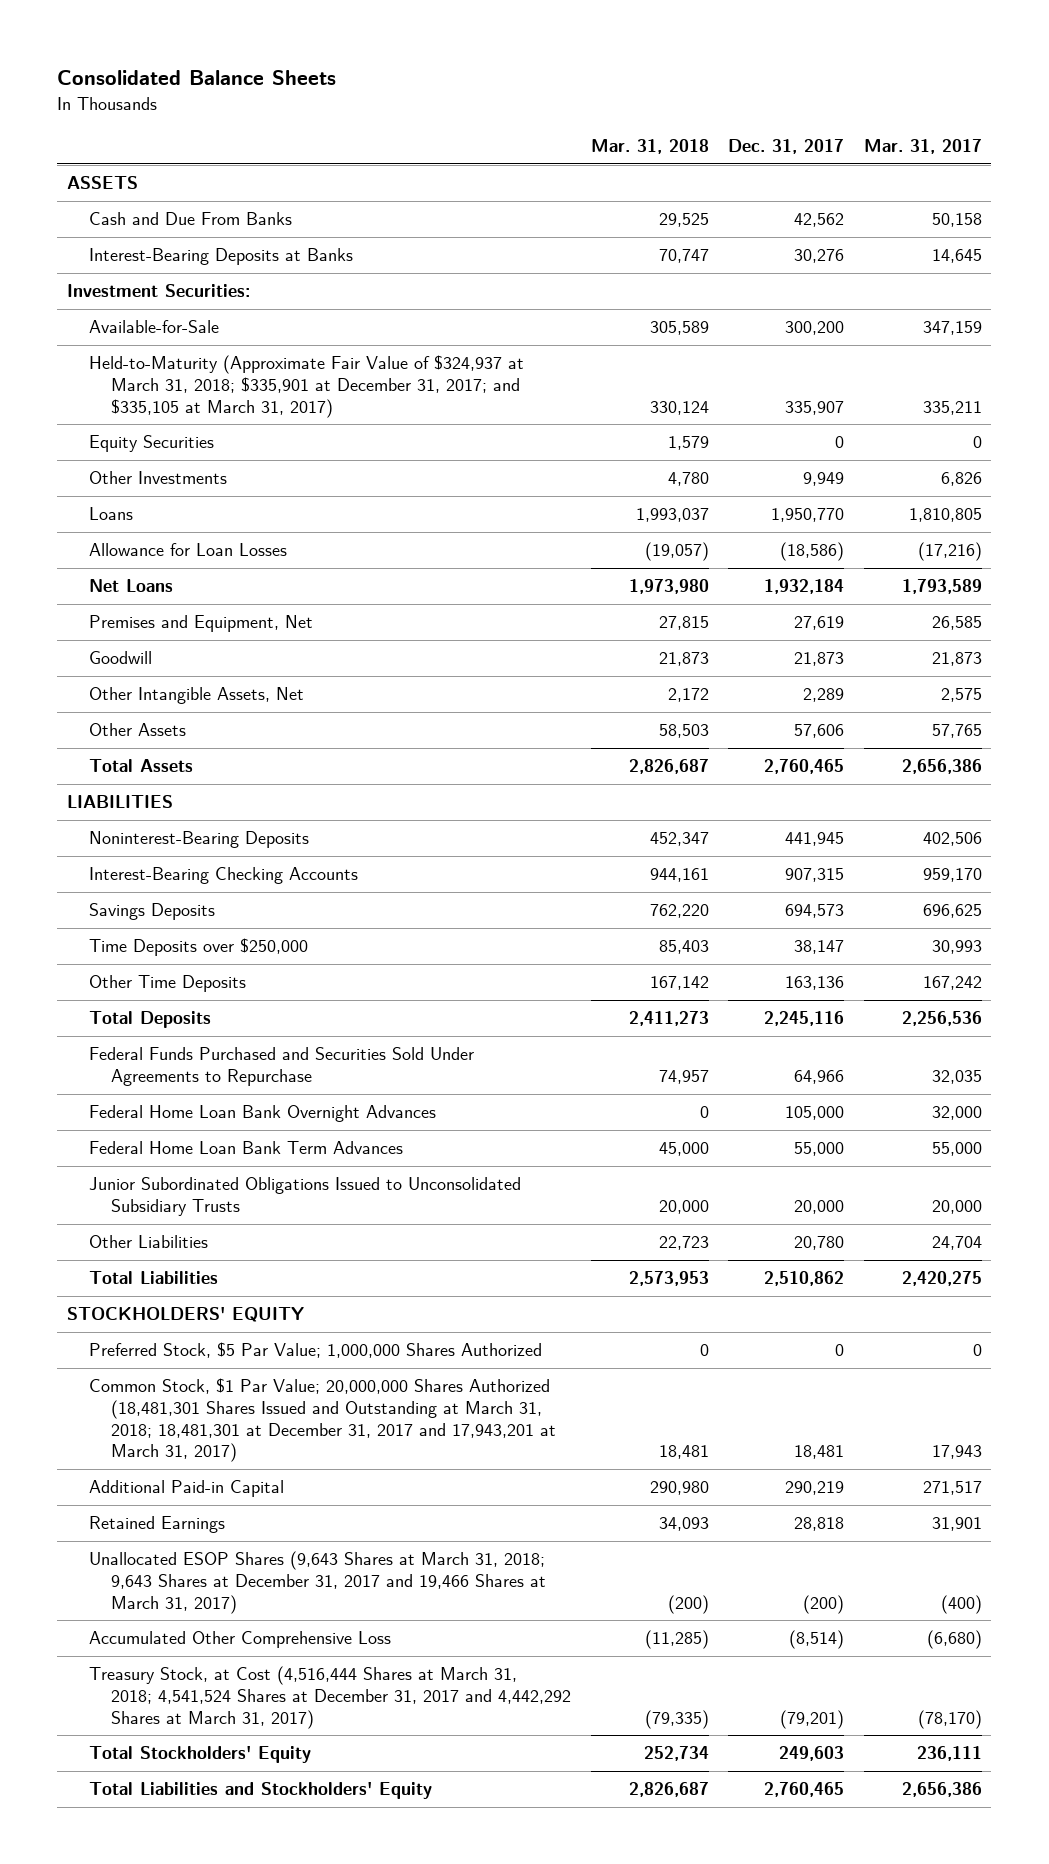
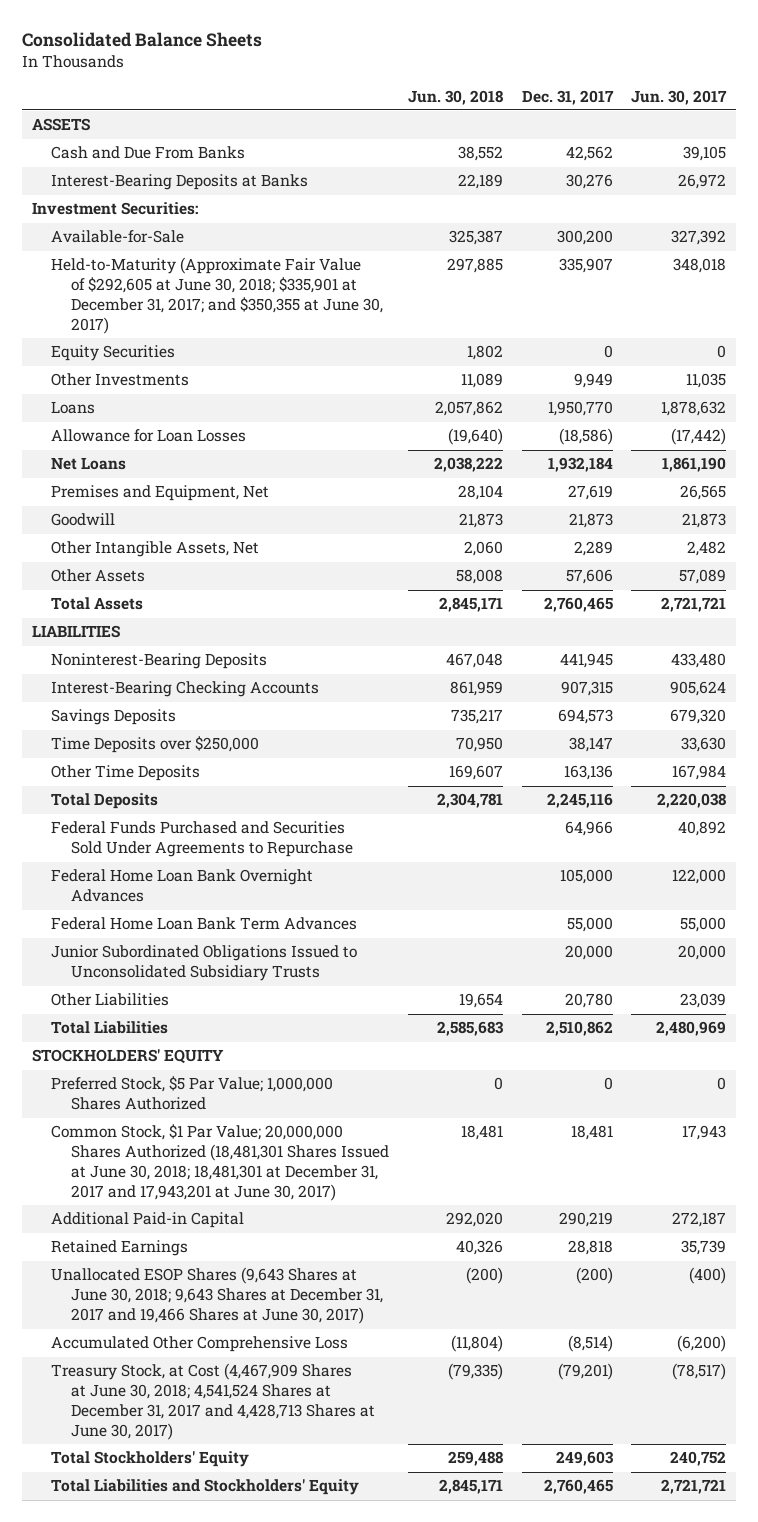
[590,139,709,155] Mar. 31, 2018 -> none
[863,139,982,155] Mar. 31, 2017 -> none
none -> [407,89,503,105] Jun. 30, 2018
none -> [631,89,728,105] Jun. 30, 2017
[89,355,525,418] Held-to-Maturity (Approximate Fair Value of $324,937 at March 31, 2018; $335,901 at December 31, 2017; and $335,105 at March 31, 2017) -> [51,257,384,335] Held-to-Maturity (Approximate Fair Value of $292,605 at June 30, 2018; $335,901 at December 31, 2017; and $350,355 at June 30, 2017)
[89,1378,557,1463] Common Stock, $1 Par Value; 20,000,000 Shares Authorized (18,481,301 Shares Issued and Outstanding at March 31, 2018; 18,481,301 at December 31, 2017 and 17,943,201 at March 31, 2017) -> [51,1124,390,1202] Common Stock, $1 Par Value; 20,000,000 Shares Authorized (18,481,301 Shares Issued at June 30, 2018; 18,481,301 at December 31, 2017 and 17,943,201 at June 30, 2017)
[89,1551,547,1614] Unallocated ESOP Shares (9,643 Shares at March 31, 2018; 9,643 Shares at December 31, 2017 and 19,466 Shares at March 31, 2017) -> [51,1267,384,1325] Unallocated ESOP Shares (9,643 Shares at June 30, 2018; 9,643 Shares at December 31, 2017 and 19,466 Shares at June 30, 2017)
[89,1666,572,1729] Treasury Stock, at Cost (4,516,444 Shares at March 31, 2018; 4,541,524 Shares at December 31, 2017 and 4,442,292 Shares at March 31, 2017) -> [51,1363,376,1441] Treasury Stock, at Cost (4,467,909 Shares at June 30, 2018; 4,541,524 Shares at December 31, 2017 and 4,428,713 Shares at June 30, 2017)

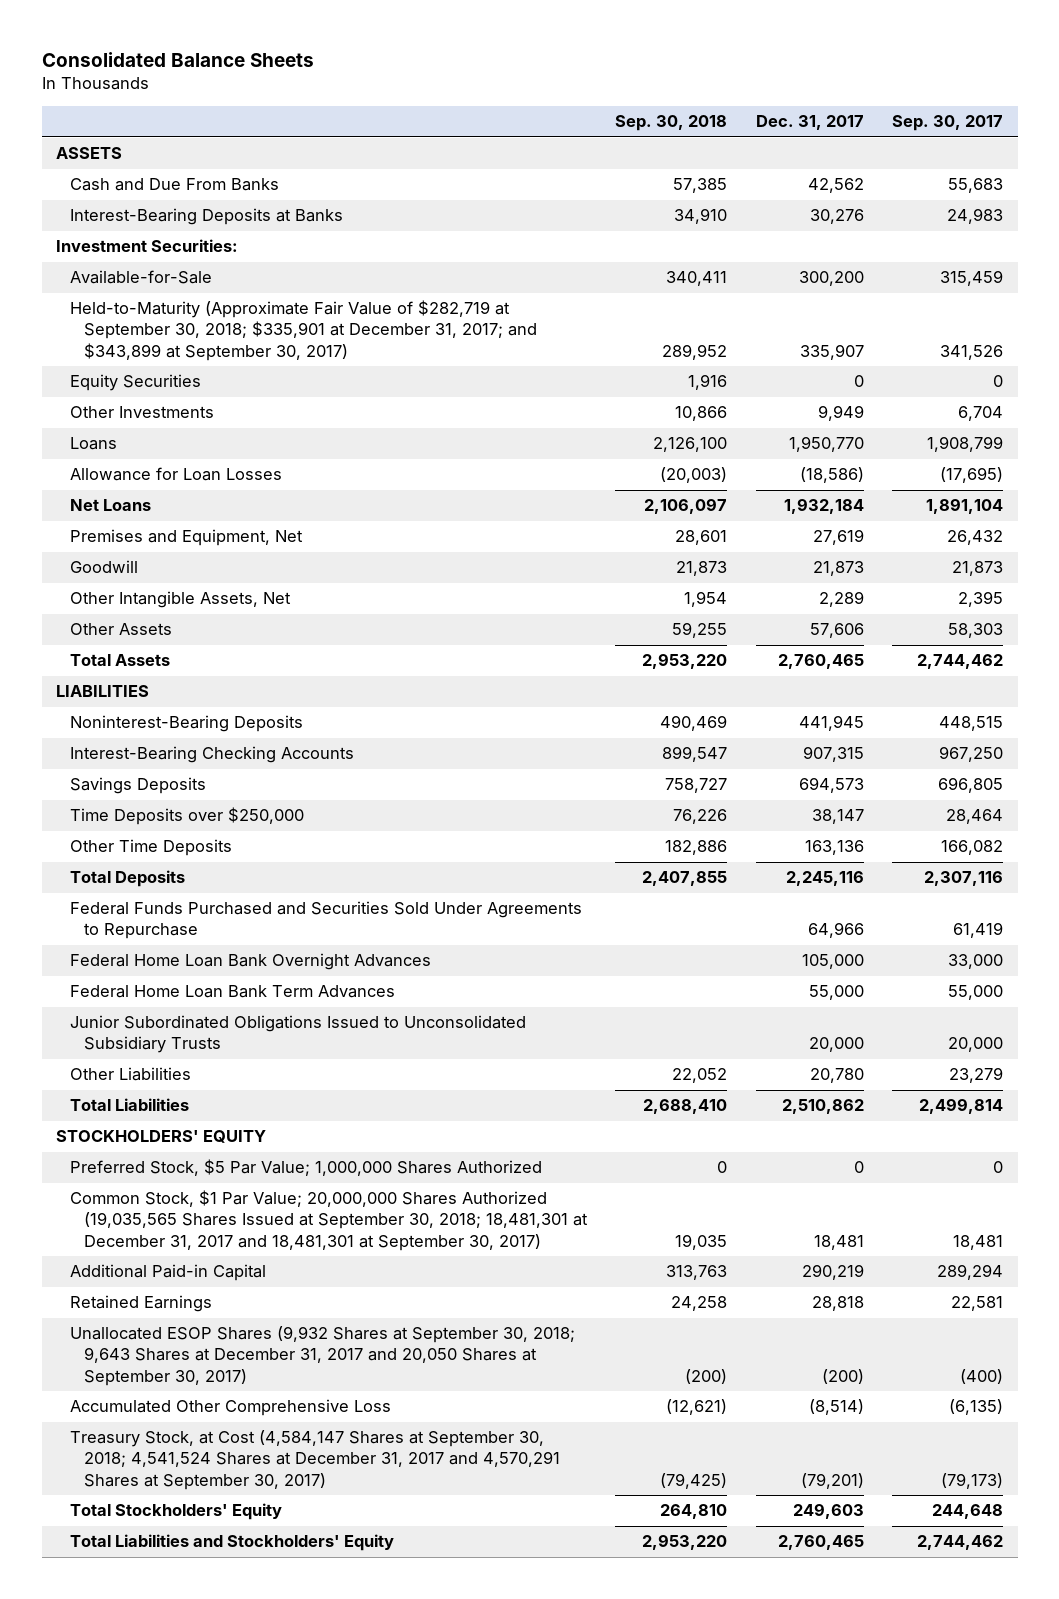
[407,89,503,105] Jun. 30, 2018 -> none
[631,89,728,105] Jun. 30, 2017 -> none
none -> [615,115,728,132] Sep. 30, 2018
none -> [892,115,1004,132] Sep. 30, 2017
[51,257,384,335] Held-to-Maturity (Approximate Fair Value of $292,605 at June 30, 2018; $335,901 at December 31, 2017; and $350,355 at June 30, 2017) -> [69,300,538,361] Held-to-Maturity (Approximate Fair Value of $282,719 at September 30, 2018; $335,901 at December 31, 2017; and $343,899 at September 30, 2017)
[51,1124,390,1202] Common Stock, $1 Par Value; 20,000,000 Shares Authorized (18,481,301 Shares Issued at June 30, 2018; 18,481,301 at December 31, 2017 and 17,943,201 at June 30, 2017) -> [69,1190,589,1251] Common Stock, $1 Par Value; 20,000,000 Shares Authorized (19,035,565 Shares Issued at September 30, 2018; 18,481,301 at December 31, 2017 and 18,481,301 at September 30, 2017)
[51,1267,384,1325] Unallocated ESOP Shares (9,643 Shares at June 30, 2018; 9,643 Shares at December 31, 2017 and 19,466 Shares at June 30, 2017) -> [69,1326,575,1386] Unallocated ESOP Shares (9,932 Shares at September 30, 2018; 9,643 Shares at December 31, 2017 and 20,050 Shares at September 30, 2017)
[51,1363,376,1441] Treasury Stock, at Cost (4,467,909 Shares at June 30, 2018; 4,541,524 Shares at December 31, 2017 and 4,428,713 Shares at June 30, 2017) -> [69,1430,561,1490] Treasury Stock, at Cost (4,584,147 Shares at September 30, 2018; 4,541,524 Shares at December 31, 2017 and 4,570,291 Shares at September 30, 2017)

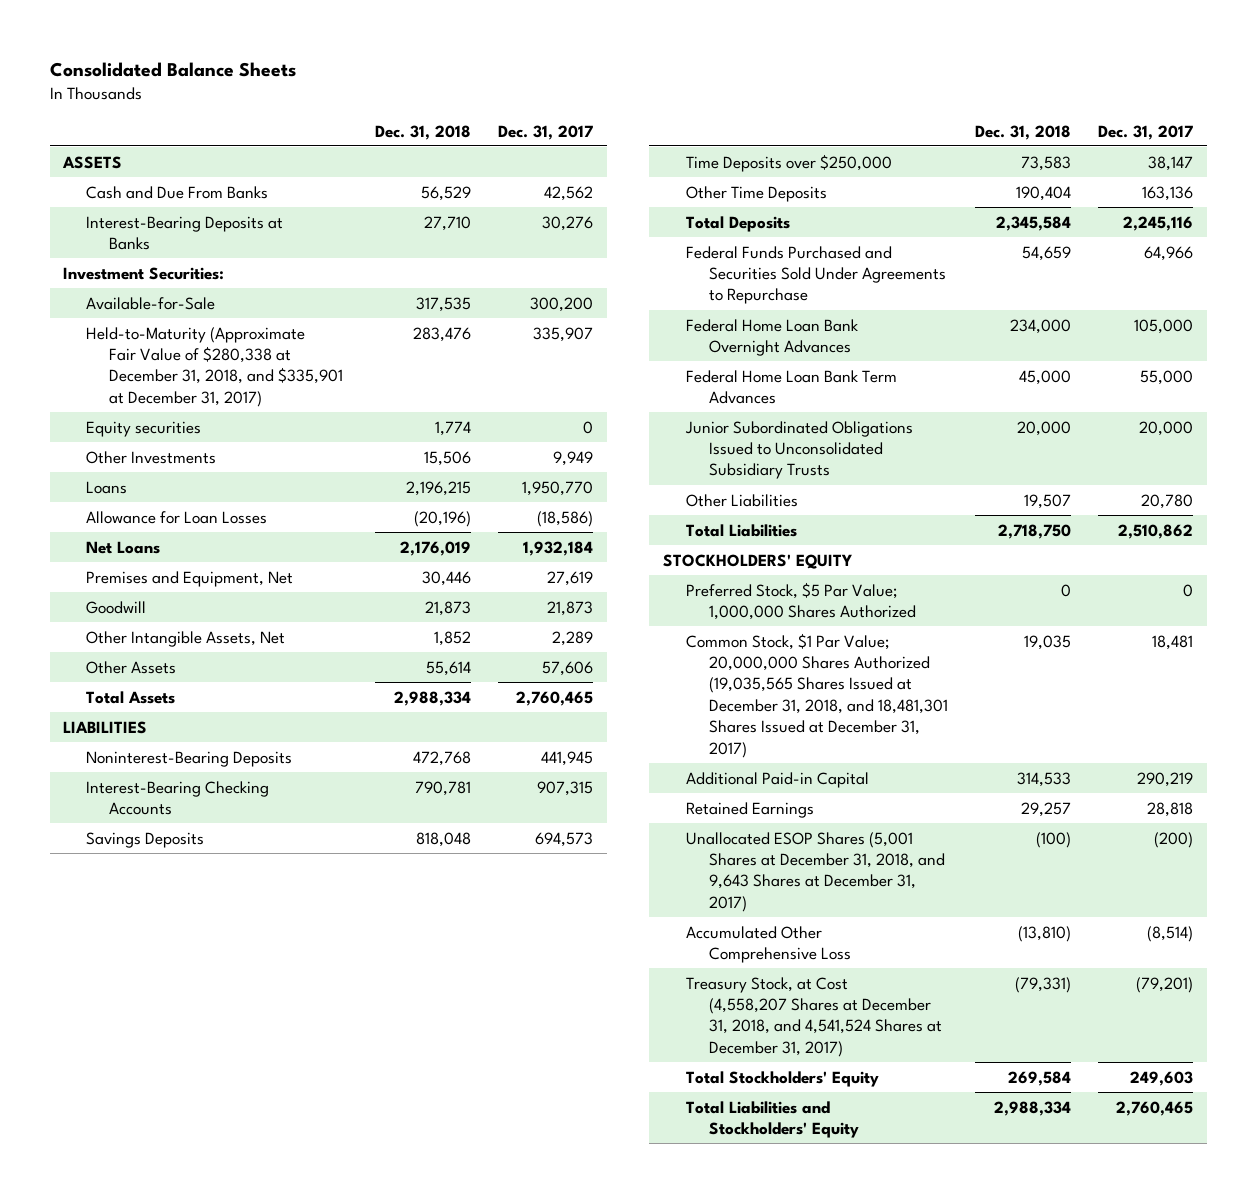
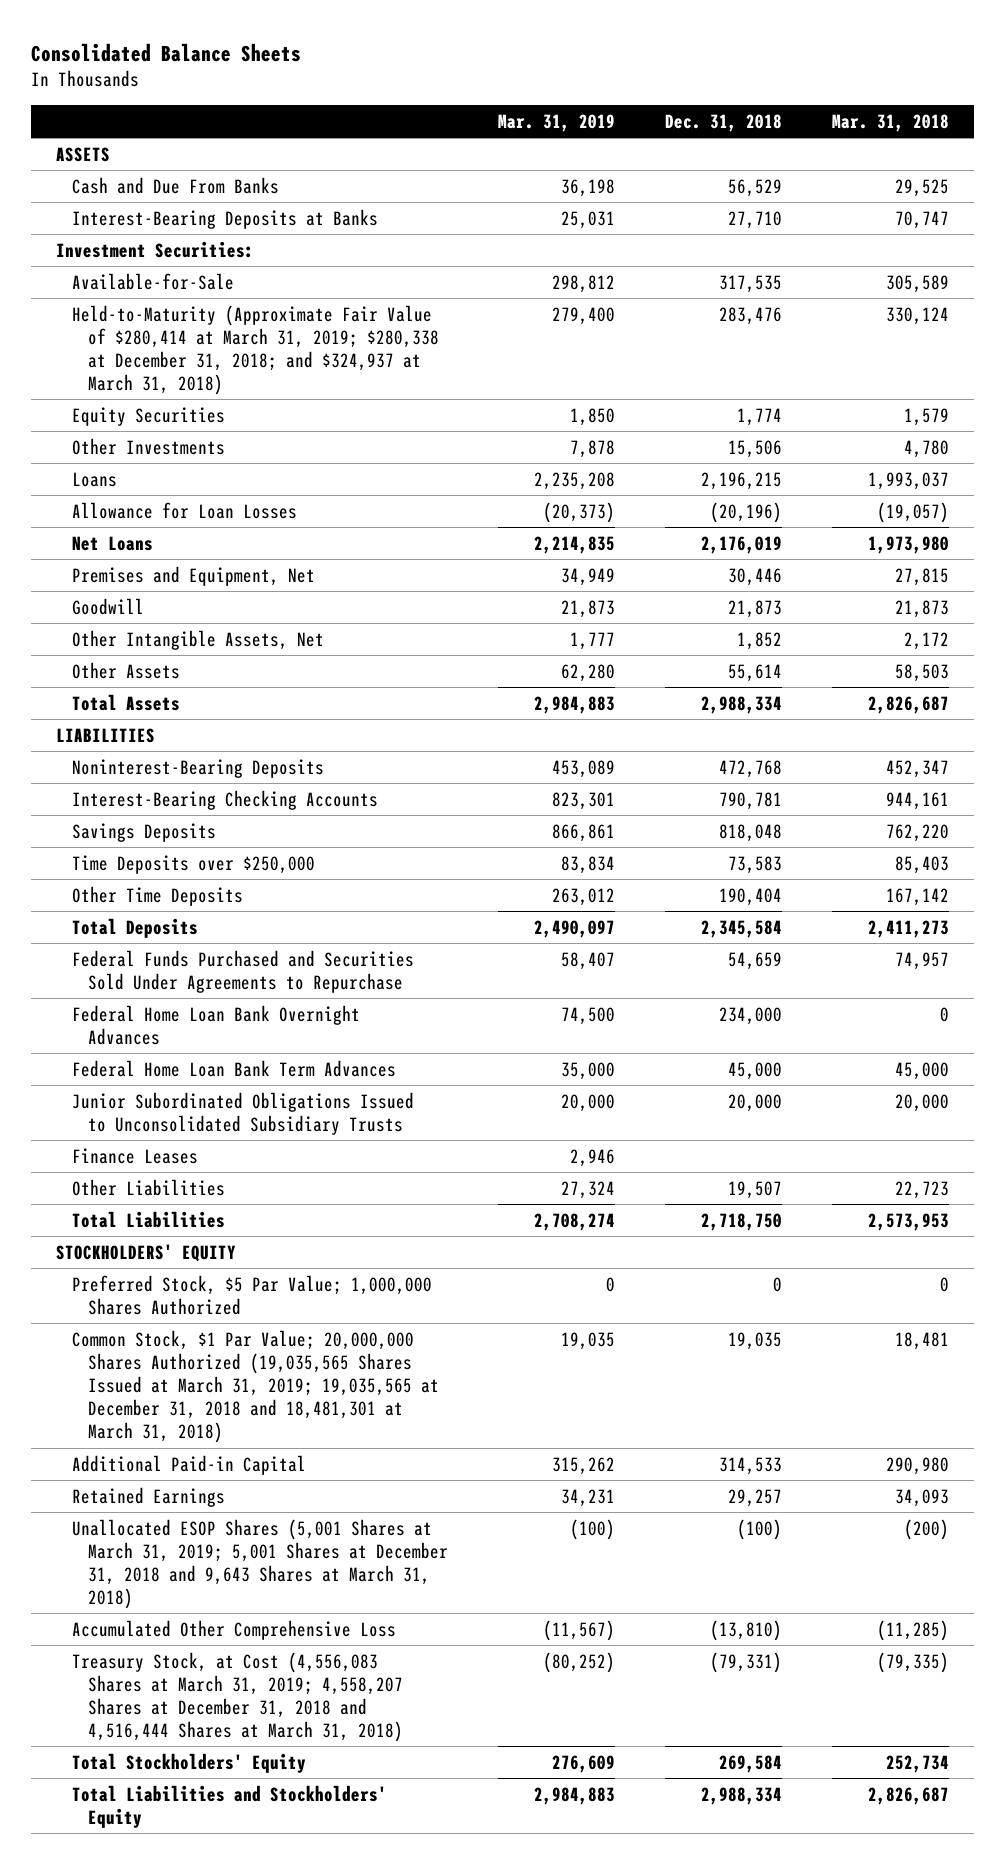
[498,124,594,140] Dec. 31, 2017 -> none
none -> [498,113,616,132] Mar. 31, 2019
none -> [832,113,950,132] Mar. 31, 2018
[86,326,344,407] Held-to-Maturity (Approximate Fair Value of $280,338 at December 31, 2018, and $335,901 at December 31, 2017) -> [72,304,440,396] Held-to-Maturity (Approximate Fair Value of $280,414 at March 31, 2019; $280,338 at December 31, 2018; and $324,937 at March 31, 2018)
[86,420,202,437] Equity securities -> [72,406,226,426] Equity Securities
none -> [72,1147,199,1164] Finance Leases
[685,632,948,758] Common Stock, $1 Par Value; 20,000,000 Shares Authorized (19,035,565 Shares Issued at December 31, 2018, and 18,481,301 Shares Issued at December 31, 2017) -> [72,1329,440,1444] Common Stock, $1 Par Value; 20,000,000 Shares Authorized (19,035,565 Shares Issued at March 31, 2019; 19,035,565 at December 31, 2018 and 18,481,301 at March 31, 2018)
[685,831,945,912] Unallocated ESOP Shares (5,001 Shares at December 31, 2018, and 9,643 Shares at December 31, 2017) -> [72,1518,449,1610] Unallocated ESOP Shares (5,001 Shares at March 31, 2019; 5,001 Shares at December 31, 2018 and 9,643 Shares at March 31, 2018)
[685,976,942,1057] Treasury Stock, at Cost (4,558,207 Shares at December 31, 2018, and 4,541,524 Shares at December 31, 2017) -> [72,1651,404,1743] Treasury Stock, at Cost (4,556,083 Shares at March 31, 2019; 4,558,207 Shares at December 31, 2018 and 4,516,444 Shares at March 31, 2018)

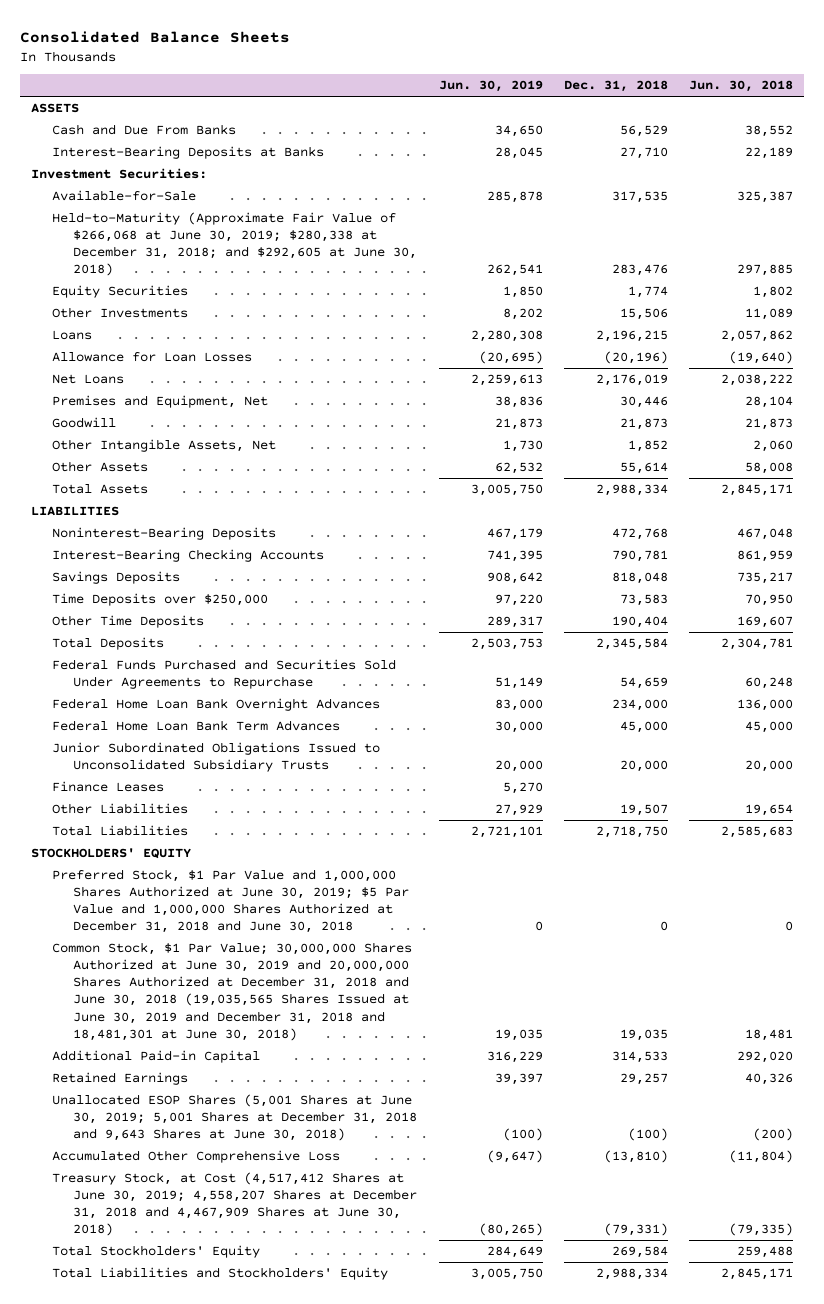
[498,113,616,132] Mar. 31, 2019 -> none
[832,113,950,132] Mar. 31, 2018 -> none
none -> [438,80,543,93] Jun. 30, 2019
none -> [689,80,794,93] Jun. 30, 2018
[72,304,440,396] Held-to-Maturity (Approximate Fair Value of $280,414 at March 31, 2019; $280,338 at December 31, 2018; and $324,937 at March 31, 2018) -> [52,212,418,277] Held-to-Maturity (Approximate Fair Value of $266,068 at June 30, 2019; $280,338 at December 31, 2018; and $292,605 at June 30, 2018)
[72,1274,433,1315] Preferred Stock, $5 Par Value; 1,000,000 Shares Authorized -> [52,869,410,934] Preferred Stock, $1 Par Value and 1,000,000 Shares Authorized at June 30, 2019; $5 Par Value and 1,000,000 Shares Authorized at December 31, 2018 and June 30, 2018
[72,1329,440,1444] Common Stock, $1 Par Value; 20,000,000 Shares Authorized (19,035,565 Shares Issued at March 31, 2019; 19,035,565 at December 31, 2018 and 18,481,301 at March 31, 2018) -> [52,942,413,1041] Common Stock, $1 Par Value; 30,000,000 Shares Authorized at June 30, 2019 and 20,000,000 Shares Authorized at December 31, 2018 and June 30, 2018 (19,035,565 Shares Issued at June 30, 2019 and December 31, 2018 and 18,481,301 at June 30, 2018)
[72,1518,449,1610] Unallocated ESOP Shares (5,001 Shares at March 31, 2019; 5,001 Shares at December 31, 2018 and 9,643 Shares at March 31, 2018) -> [52,1094,418,1142] Unallocated ESOP Shares (5,001 Shares at June 30, 2019; 5,001 Shares at December 31, 2018 and 9,643 Shares at June 30, 2018)
[72,1651,404,1743] Treasury Stock, at Cost (4,556,083 Shares at March 31, 2019; 4,558,207 Shares at December 31, 2018 and 4,516,444 Shares at March 31, 2018) -> [52,1172,418,1237] Treasury Stock, at Cost (4,517,412 Shares at June 30, 2019; 4,558,207 Shares at December 31, 2018 and 4,467,909 Shares at June 30, 2018)

